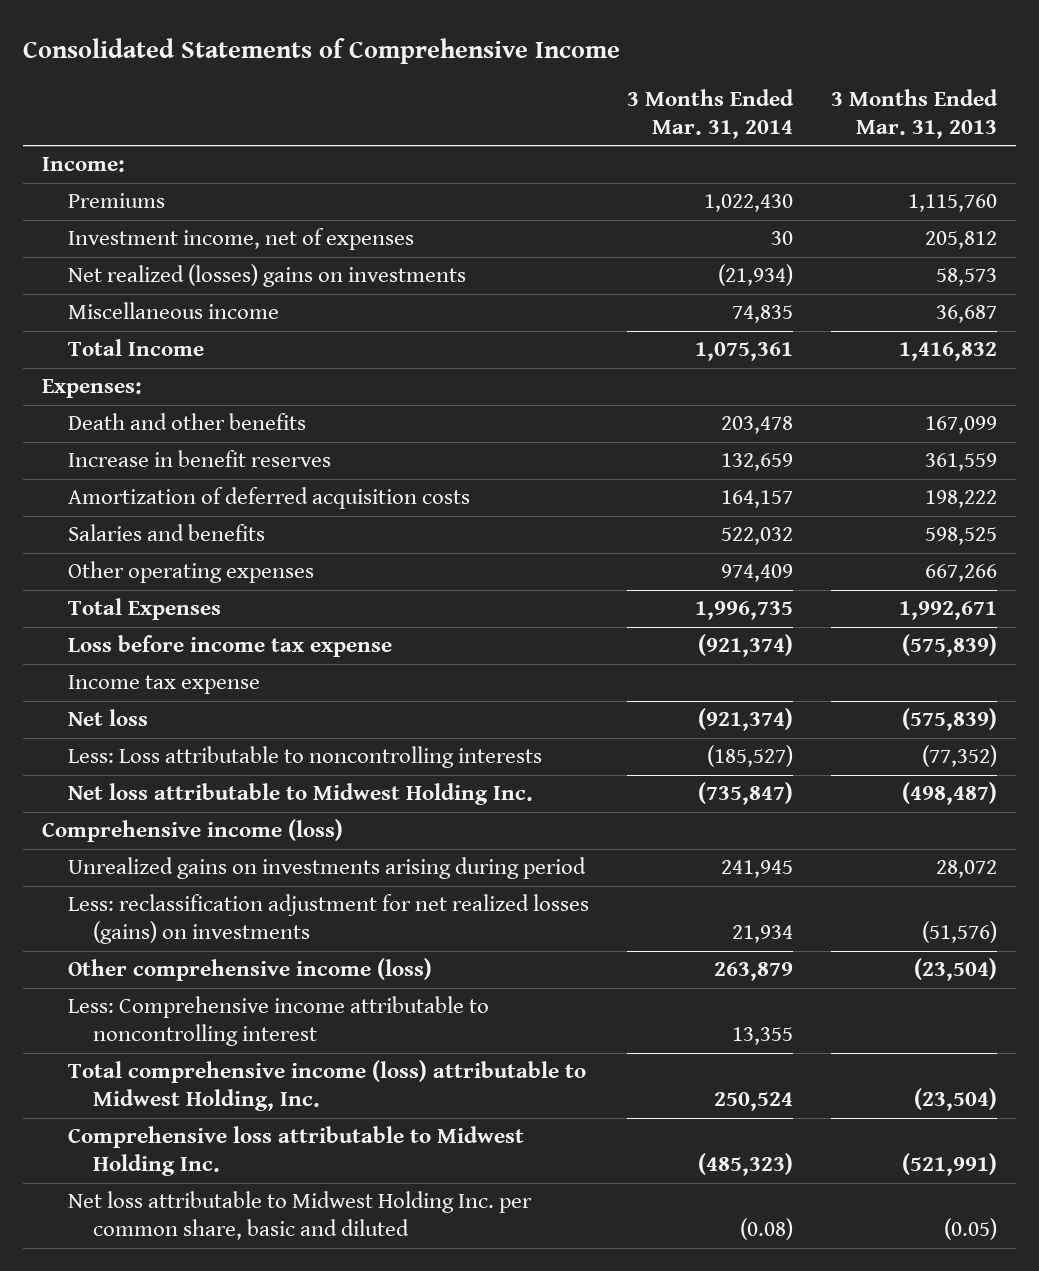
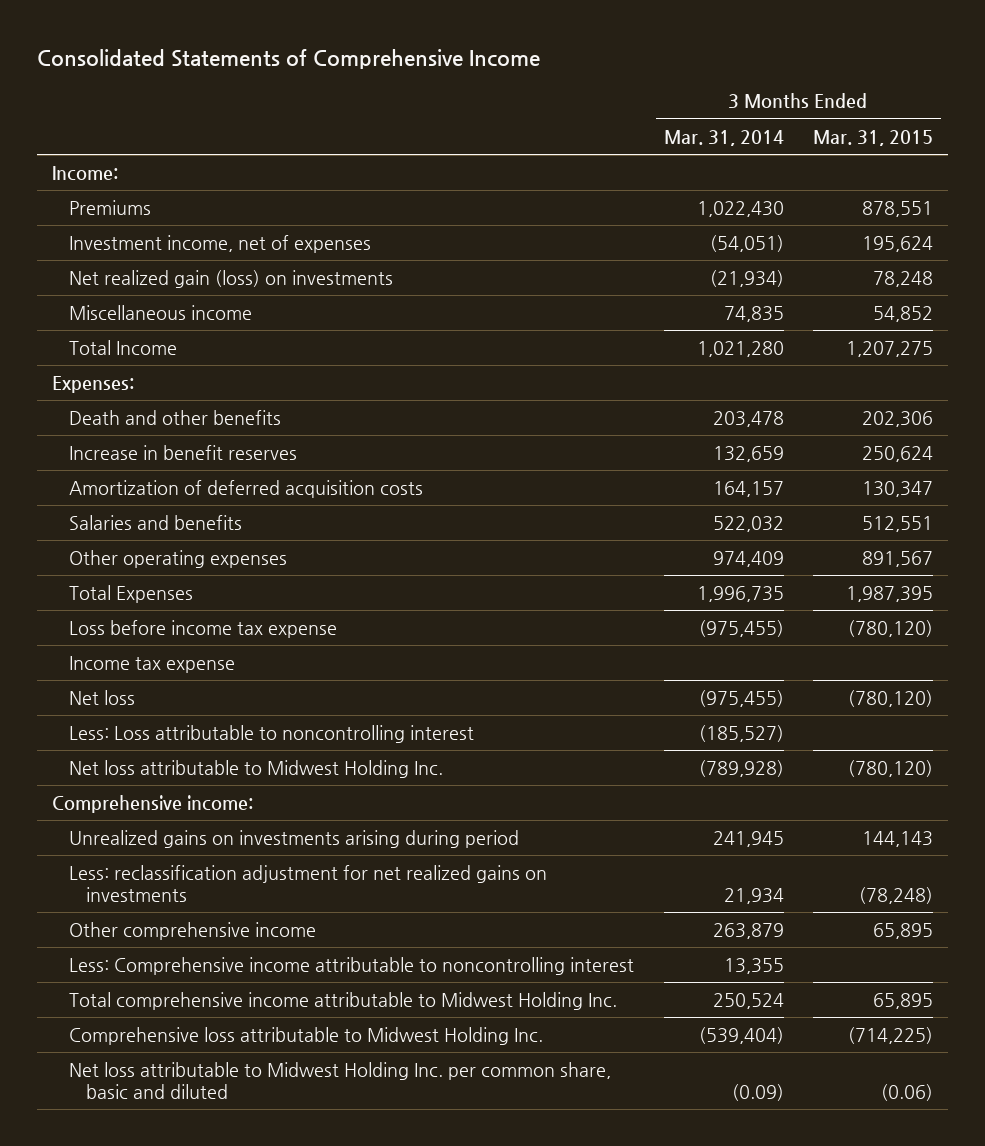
[831,89,999,139] 3 Months Ended Mar. 31, 2013 -> none
none -> [813,129,934,146] Mar. 31, 2015
[770,231,793,246] 30 -> [709,235,784,253] (54,051)
[67,264,466,288] Net realized (losses) gains on investments -> [69,270,394,289] Net realized gain (loss) on investments
[694,342,793,362] 1,075,361 -> [696,341,784,358] 1,021,280
[697,634,793,658] (921,374) -> [698,620,784,638] (975,455)
[697,708,793,732] (921,374) -> [698,690,784,708] (975,455)
[67,746,542,769] Less: Loss attributable to noncontrolling interests -> [69,725,475,744] Less: Loss attributable to noncontrolling interest
[697,782,793,806] (735,847) -> [698,760,784,778] (789,928)
[42,819,344,843] Comprehensive income (loss) -> [51,795,253,814] Comprehensive income:
[67,894,589,945] Less: reclassification adjustment for net realized losses (gains) on investments -> [69,865,548,903] Less: reclassification adjustment for net realized gains on investments
[67,958,432,982] Other comprehensive income (loss) -> [69,922,317,941] Other comprehensive income
[67,1060,586,1112] Total comprehensive income (loss) attributable to Midwest Holding, Inc. -> [69,992,618,1011] Total comprehensive income attributable to Midwest Holding Inc.
[697,1153,793,1177] (485,323) -> [698,1027,784,1045] (539,404)
[739,1218,793,1241] (0.08) -> [731,1084,784,1102] (0.09)

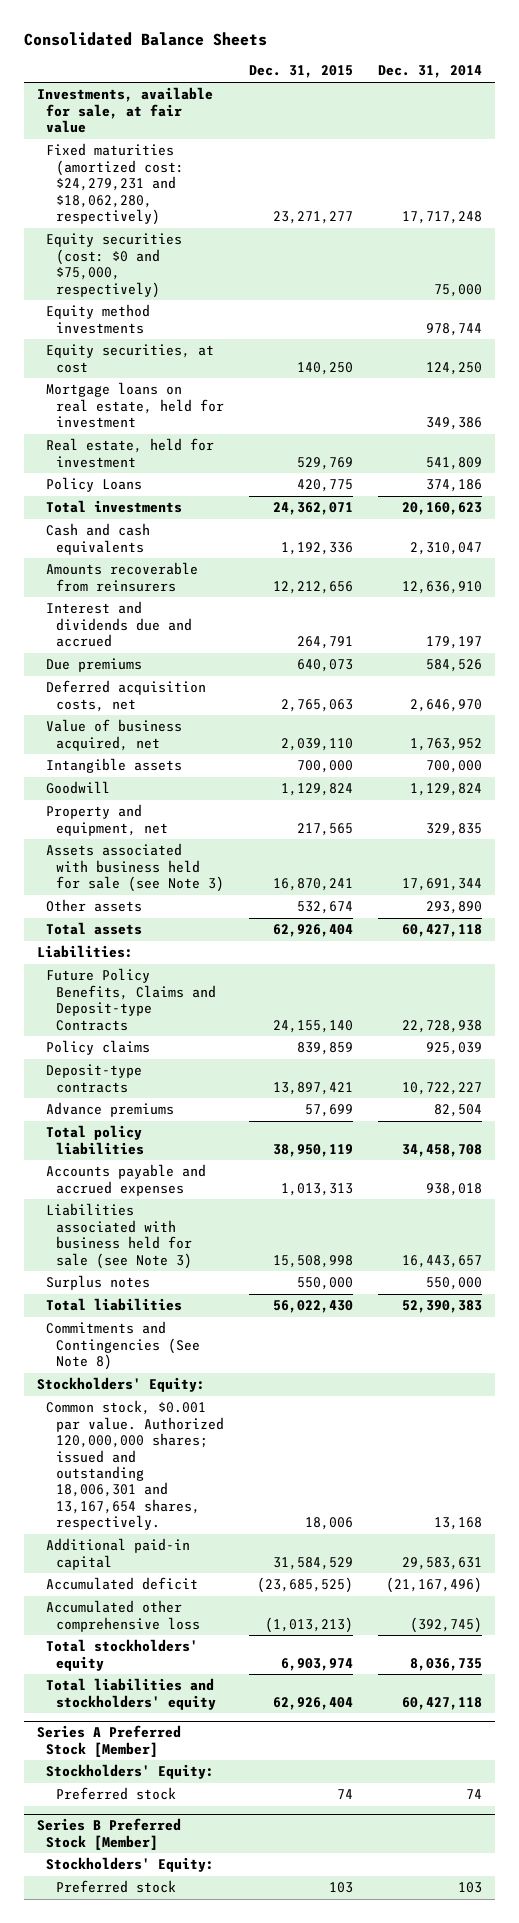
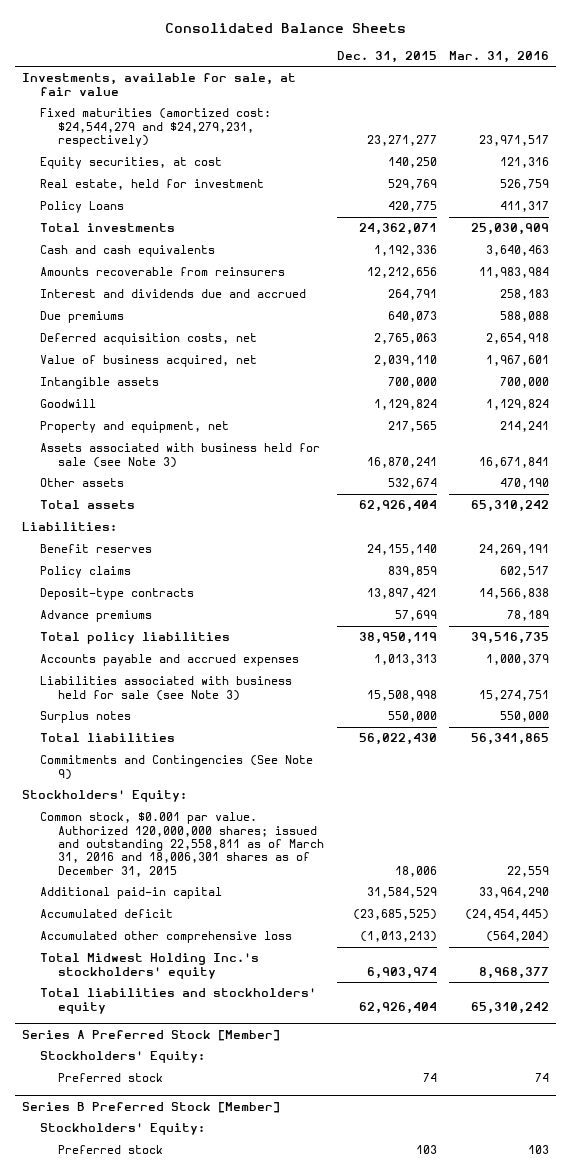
[378,65,483,79] Dec. 31, 2014 -> none
none -> [449,50,550,63] Mar. 31, 2016
[46,233,183,298] Equity securities (cost: $0 and $75,000, respectively) -> none
[46,304,151,334] Equity method investments -> none
[46,143,185,226] Fixed maturities (amortized cost: $24,279,231 and $18,062,280, respectively) -> [39,108,271,147] Fixed maturities (amortized cost: $24,544,279 and $24,279,231, respectively)
[46,382,225,429] Mortgage loans on real estate, held for investment -> none
[46,968,217,1031] Future Policy Benefits, Claims and Deposit-type Contracts -> [39,544,152,554] Benefit reserves
[46,1321,201,1371] Commitments and Contingencies (See Note 8) -> [39,755,313,780] Commitments and Contingencies (See Note 9)
[46,1400,225,1531] Common stock, $0.001 par value. Authorized 120,000,000 shares; issued and outstanding 18,006,301 and 13,167,654 shares, respectively. -> [39,812,324,877] Common stock, $0.001 par value. Authorized 120,000,000 shares; issued and outstanding 22,558,811 as of March 31, 2016 and 18,006,301 shares as of December 31, 2015
[46,1639,199,1671] Total stockholders' equity -> [39,953,259,979] Total Midwest Holding Inc.'s stockholders' equity

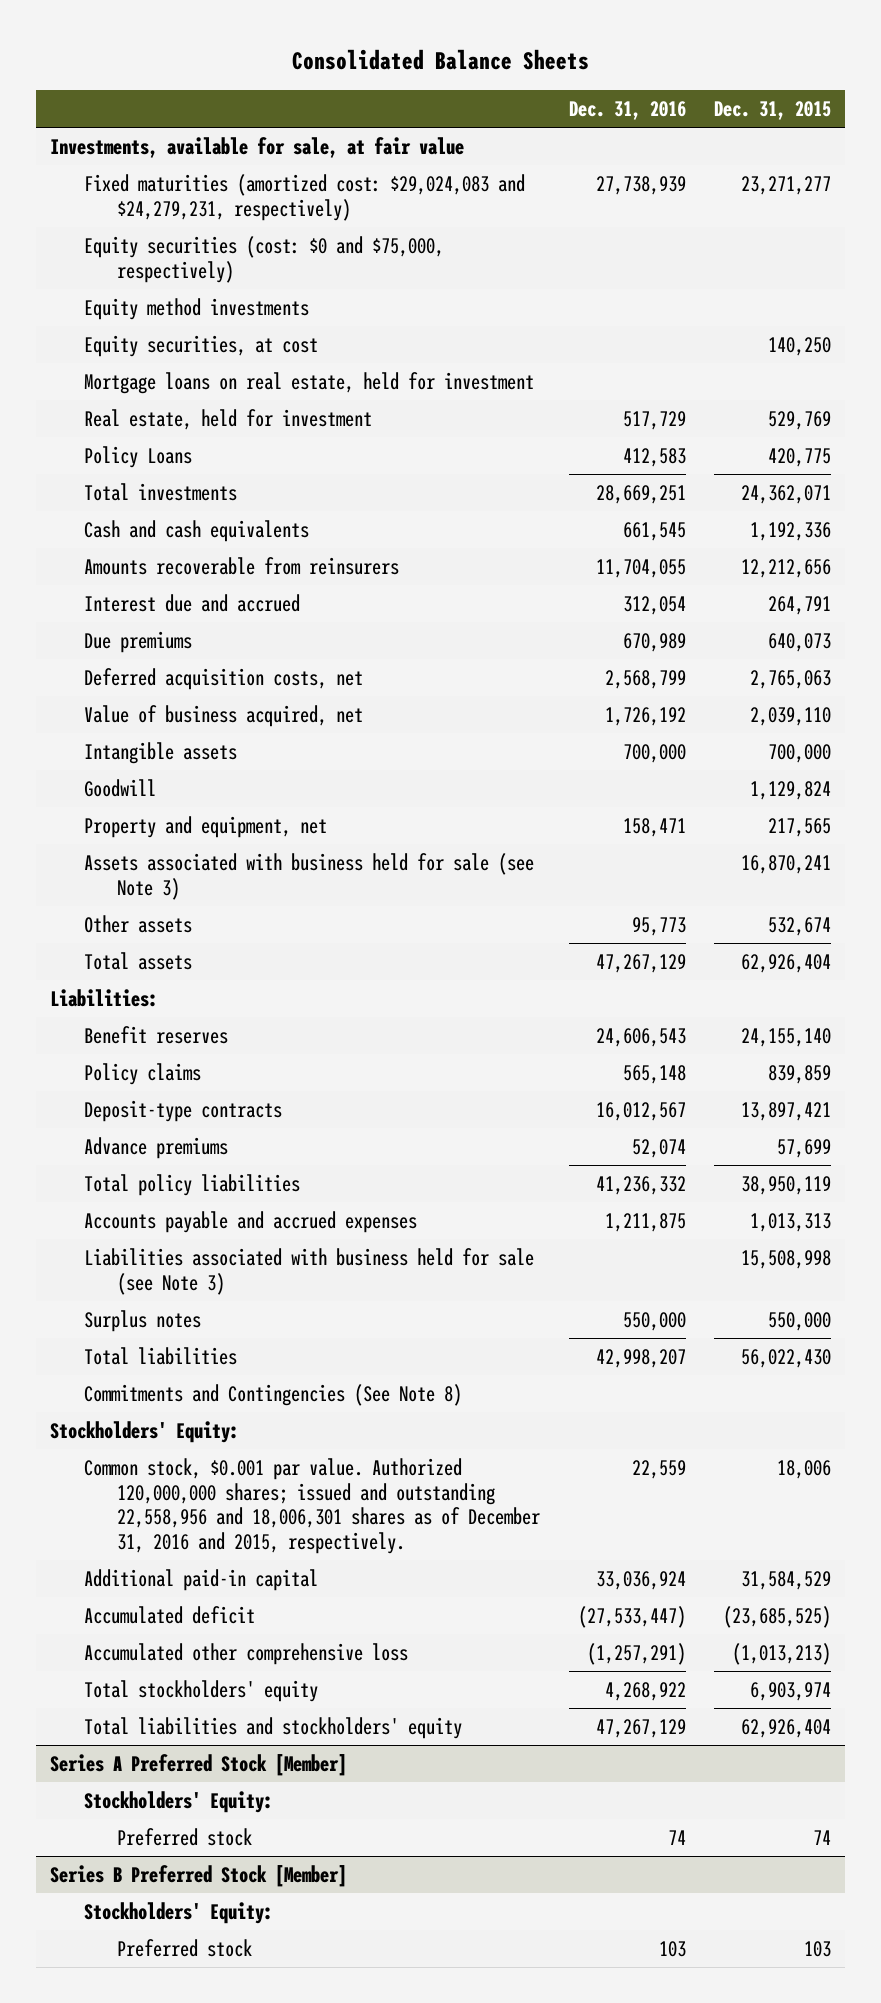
[449,50,550,63] Mar. 31, 2016 -> none
none -> [568,100,686,120] Dec. 31, 2016
[39,108,271,147] Fixed maturities (amortized cost: $24,544,279 and $24,279,231, respectively) -> [83,174,525,221] Fixed maturities (amortized cost: $29,024,083 and $24,279,231, respectively)
none -> [83,236,444,283] Equity securities (cost: $0 and $75,000, respectively)
none -> [83,298,309,321] Equity method investments
none -> [83,372,534,395] Mortgage loans on real estate, held for investment
[39,289,306,299] Interest and dividends due and accrued -> [83,594,300,613] Interest due and accrued
[39,755,313,780] Commitments and Contingencies (See Note 9) -> [83,1384,462,1407] Commitments and Contingencies (See Note 8)
[39,812,324,877] Common stock, $0.001 par value. Authorized 120,000,000 shares; issued and outstanding 22,558,811 as of March 31, 2016 and 18,006,301 shares as of December 31, 2015 -> [83,1458,541,1554] Common stock, $0.001 par value. Authorized 120,000,000 shares; issued and outstanding 22,558,956 and 18,006,301 shares as of December 31, 2016 and 2015, respectively.
[39,953,259,979] Total Midwest Holding Inc.'s stockholders' equity -> [83,1680,318,1703] Total stockholders' equity

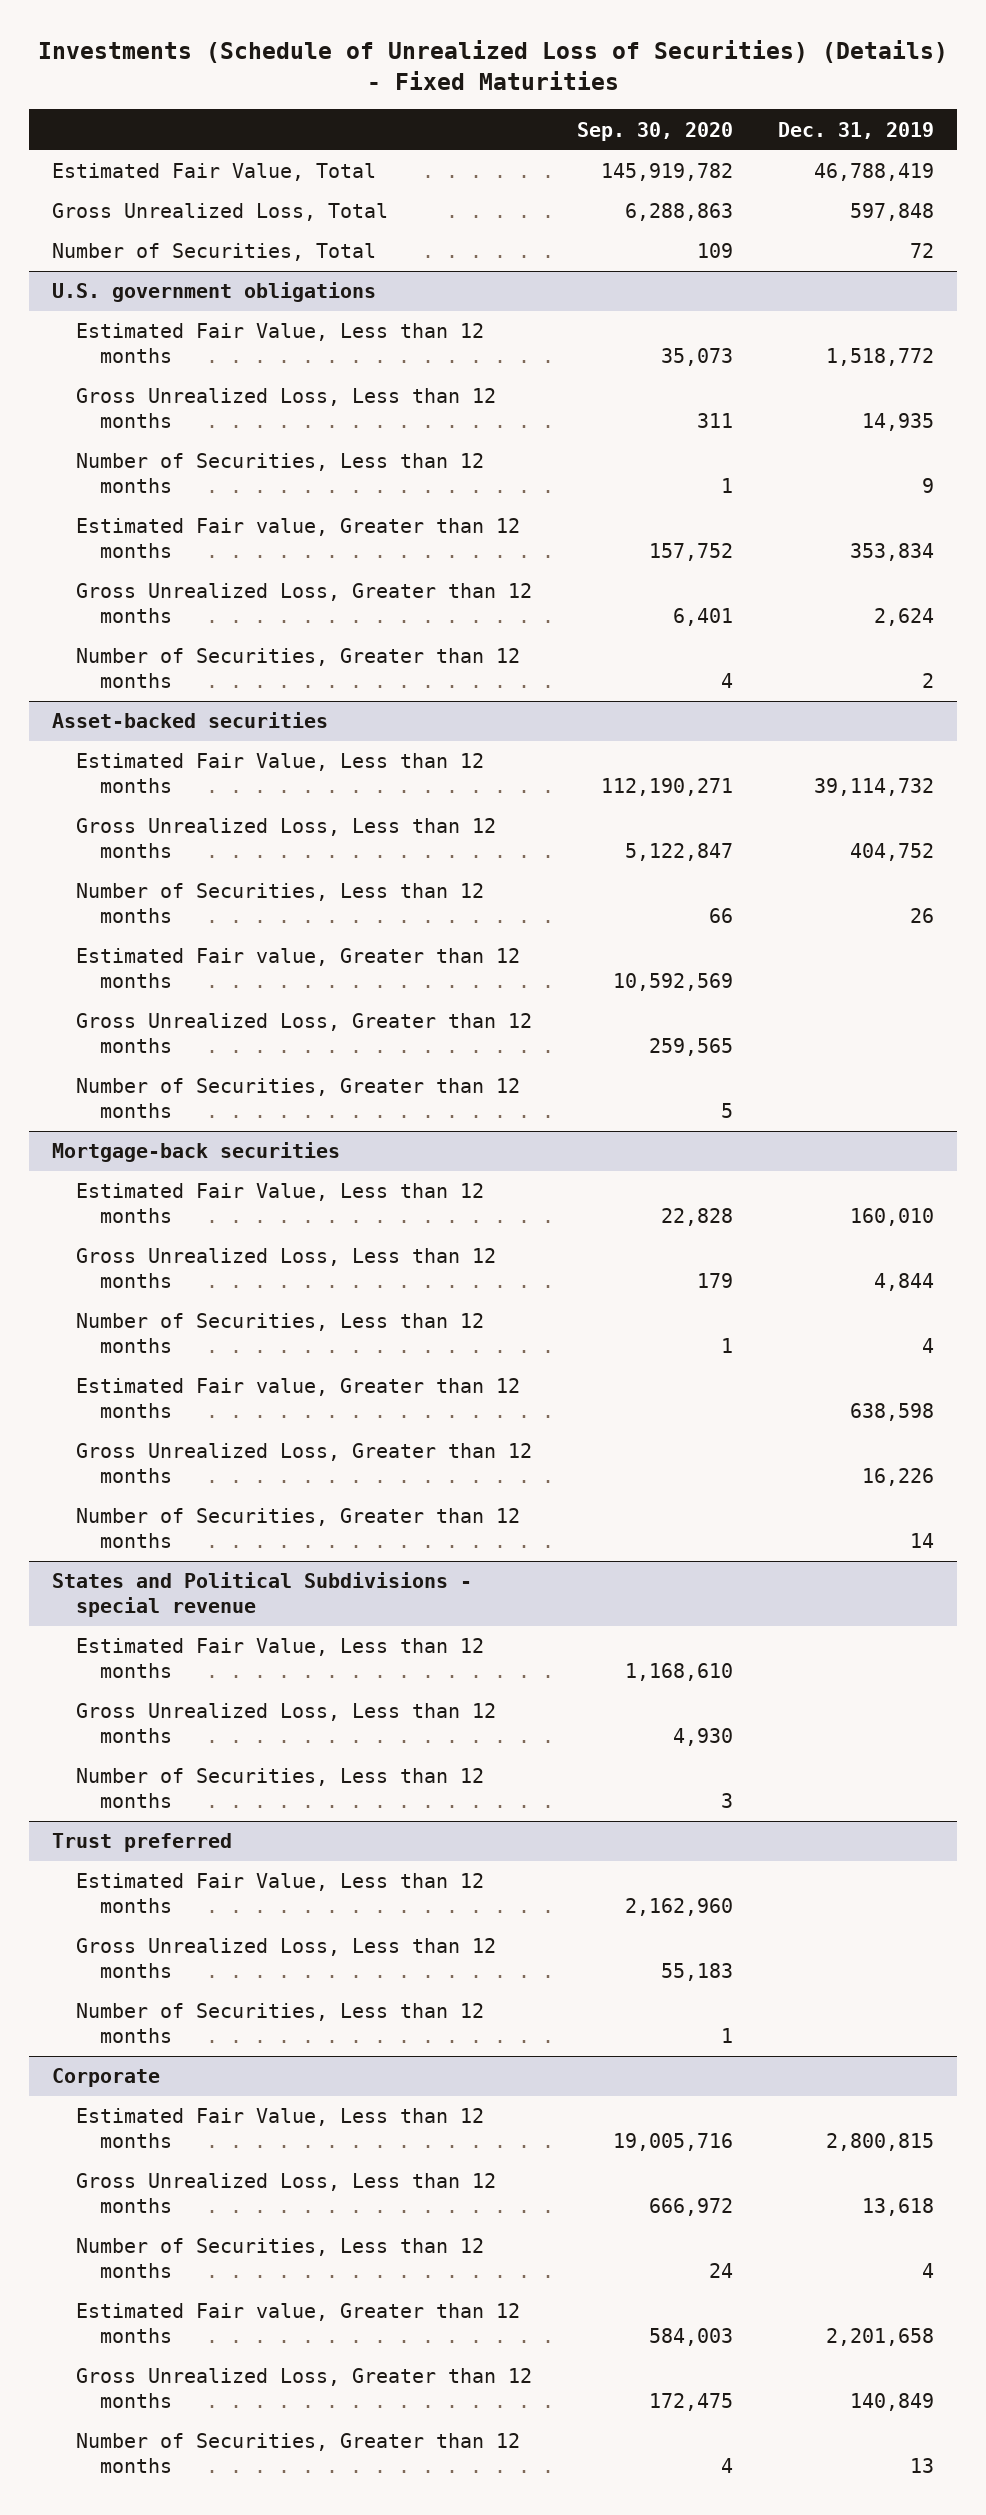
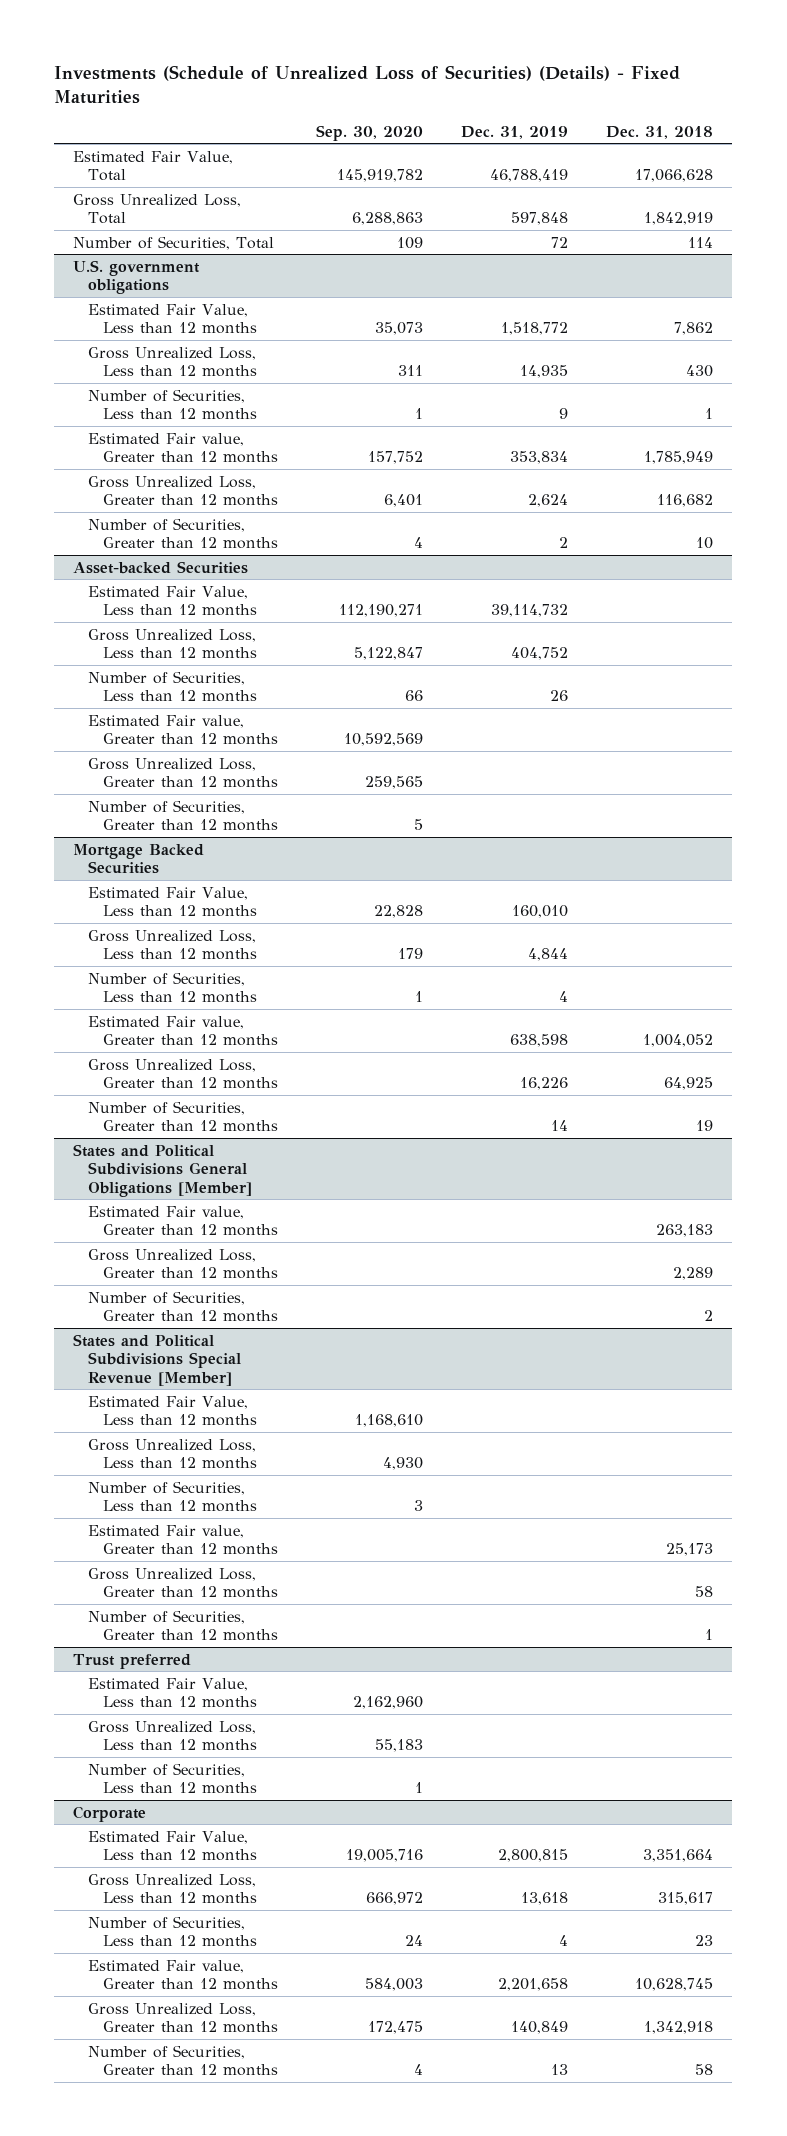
none -> [606,125,714,139] Dec. 31, 2018
[51,712,328,729] Asset-backed securities -> [73,560,249,574] Asset-backed Securities
[51,1142,340,1163] Mortgage-back securities -> [73,843,205,875] Mortgage Backed Securities
none -> [73,1143,253,1197] States and Political Subdivisions General Obligations [Member]
none -> [88,1205,279,1237] Estimated Fair value, Greater than 12 months
none -> [88,1248,279,1280] Gross Unrealized Loss, Greater than 12 months
none -> [88,1290,279,1323] Number of Securities, Greater than 12 months
[51,1572,472,1618] States and Political Subdivisions - special revenue -> [73,1333,242,1386] States and Political Subdivisions Special Revenue [Member]
none -> [88,1524,279,1556] Estimated Fair value, Greater than 12 months
none -> [88,1567,279,1599] Gross Unrealized Loss, Greater than 12 months
none -> [88,1609,279,1642] Number of Securities, Greater than 12 months

